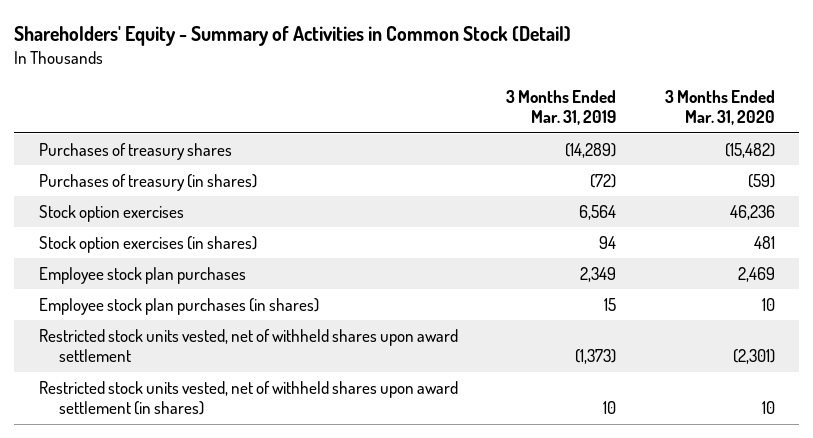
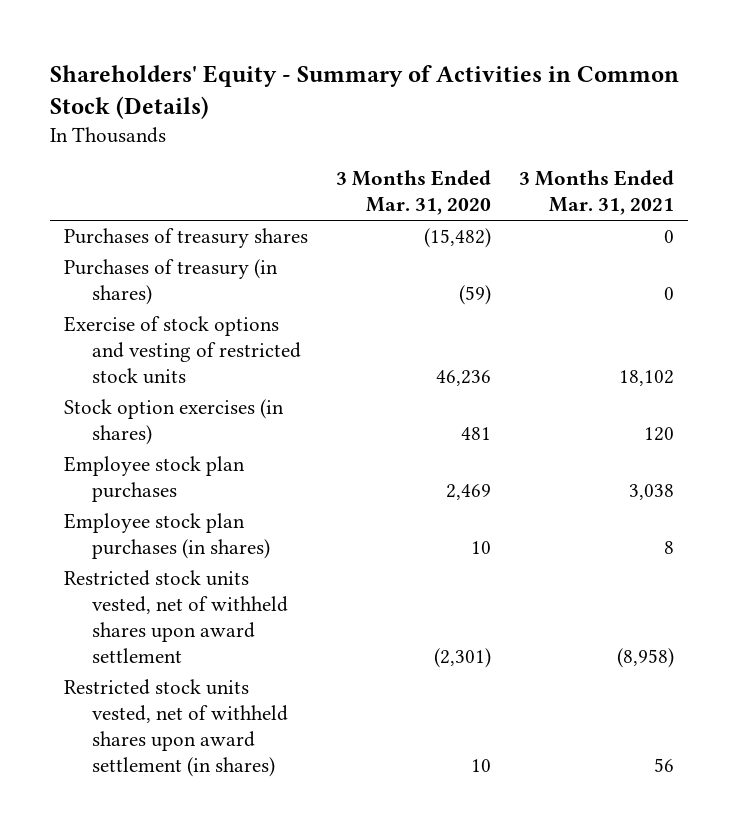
[14,25,572,46] Shareholders' Equity - Summary of Activities in Common Stock (Detail) -> [49,64,679,120] Shareholders' Equity - Summary of Activities in Common Stock (Details)
[506,89,617,126] 3 Months Ended Mar. 31, 2019 -> none
none -> [518,170,674,216] 3 Months Ended Mar. 31, 2021
[38,204,184,222] Stock option exercises -> [63,316,302,385] Exercise of stock options and vesting of restricted stock units

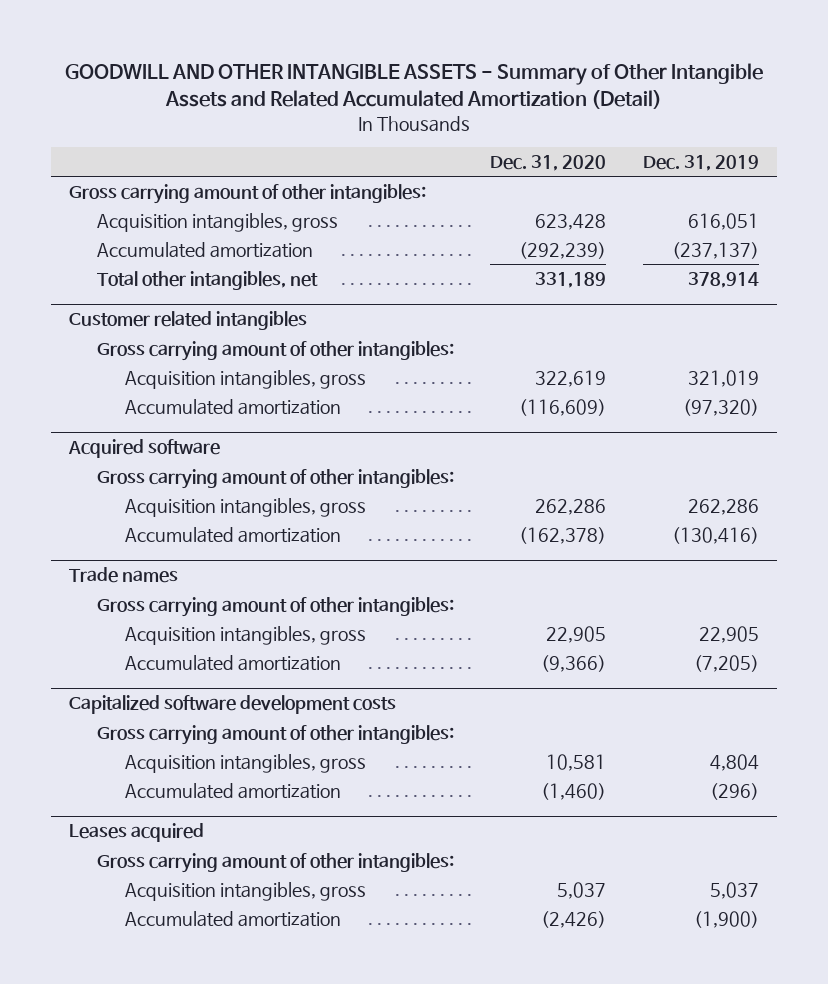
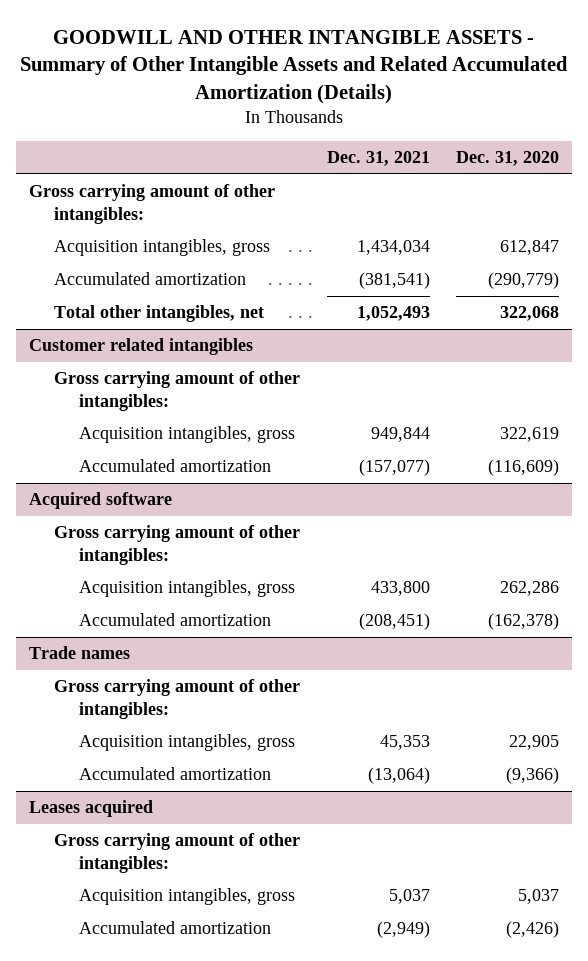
[64,62,763,109] GOODWILL AND OTHER INTANGIBLE ASSETS - Summary of Other Intangible Assets and Related Accumulated Amortization (Detail) -> [20,29,569,105] GOODWILL AND OTHER INTANGIBLE ASSETS - Summary of Other Intangible Assets and Related Accumulated Amortization (Details)
[642,155,759,172] Dec. 31, 2019 -> none
none -> [326,151,430,167] Dec. 31, 2021
[535,214,607,231] 623,428 -> [500,240,560,256] 612,847
[519,242,607,260] (292,239) -> [488,272,560,290] (290,779)
[535,272,607,289] 331,189 -> [500,306,560,322] 322,068
[69,695,397,715] Capitalized software development costs -> none
[97,725,455,746] Gross carrying amount of other intangibles: -> none
[125,754,367,774] Acquisition intangibles, gross -> none
[125,783,342,800] Accumulated amortization -> none

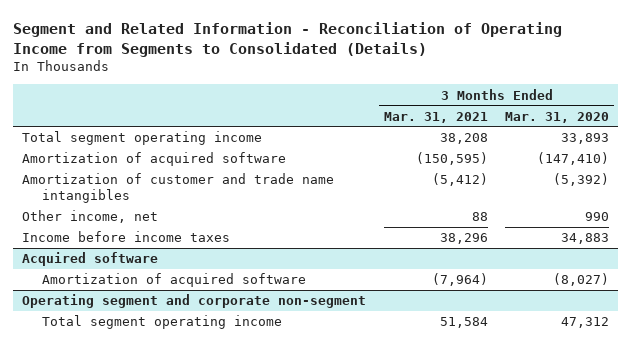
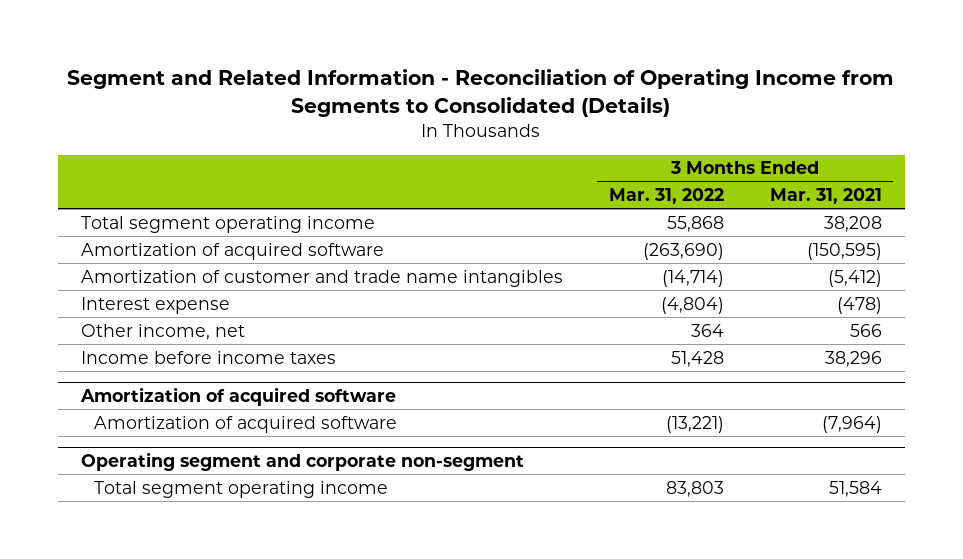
[505,111,610,123] Mar. 31, 2020 -> none
none -> [608,187,724,204] Mar. 31, 2022
none -> [80,296,230,314] Interest expense
[471,212,488,222] 88 -> [849,323,882,337] 566
[22,252,159,267] Acquired software -> [79,386,396,406] Amortization of acquired software

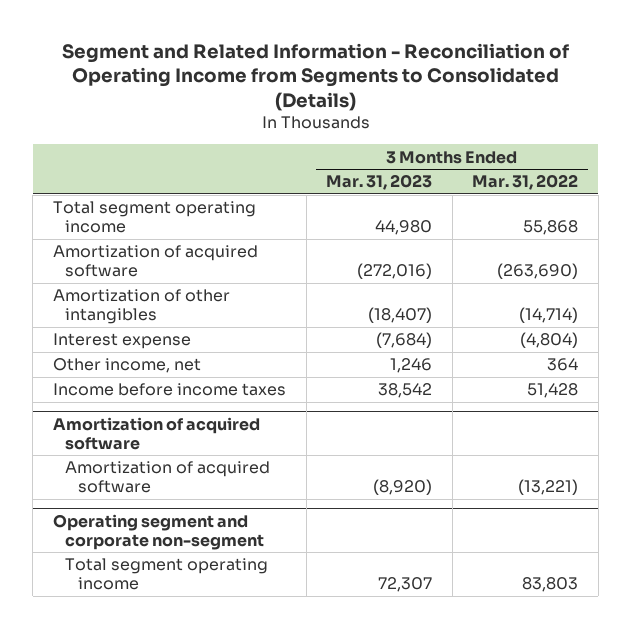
[769,187,882,204] Mar. 31, 2021 -> none
none -> [326,174,433,191] Mar. 31, 2023
[80,269,563,287] Amortization of customer and trade name intangibles -> [52,289,230,325] Amortization of other intangibles

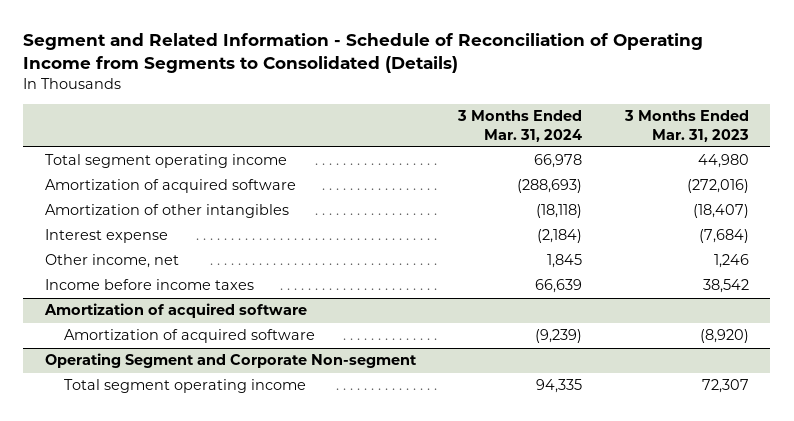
[61,42,569,111] Segment and Related Information - Reconciliation of Operating Income from Segments to Consolidated (Details) -> [23,33,704,73] Segment and Related Information - Schedule of Reconciliation of Operating Income from Segments to Consolidated (Details)
[472,174,579,191] Mar. 31, 2022 -> none
none -> [457,110,583,142] 3 Months Ended Mar. 31, 2024
[52,513,265,550] Operating segment and corporate non-segment -> [44,353,417,369] Operating Segment and Corporate Non-segment

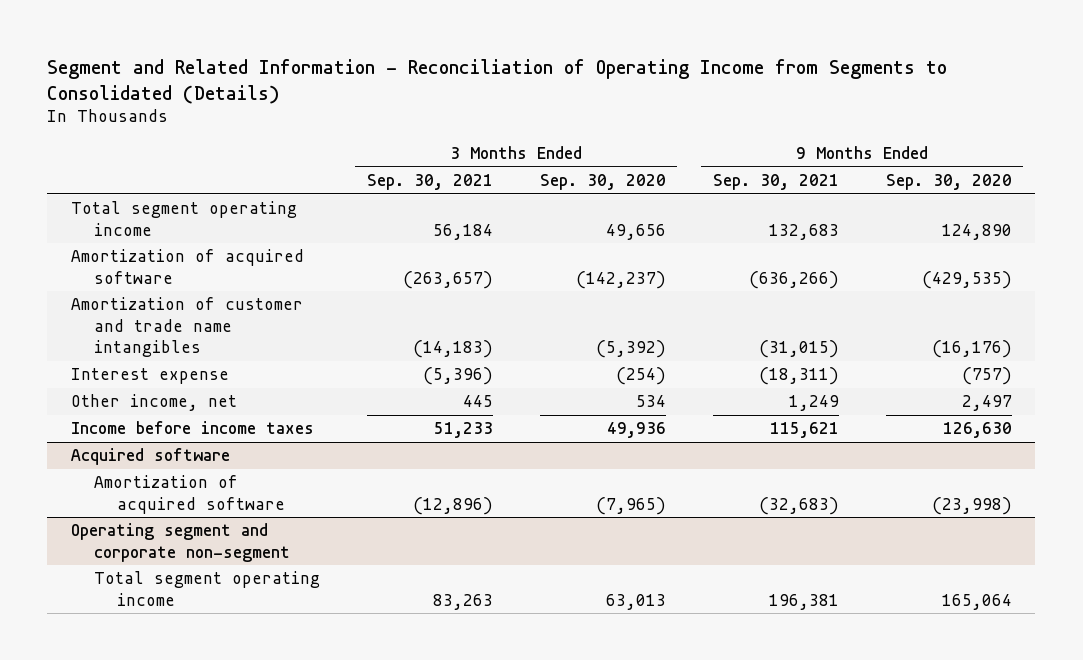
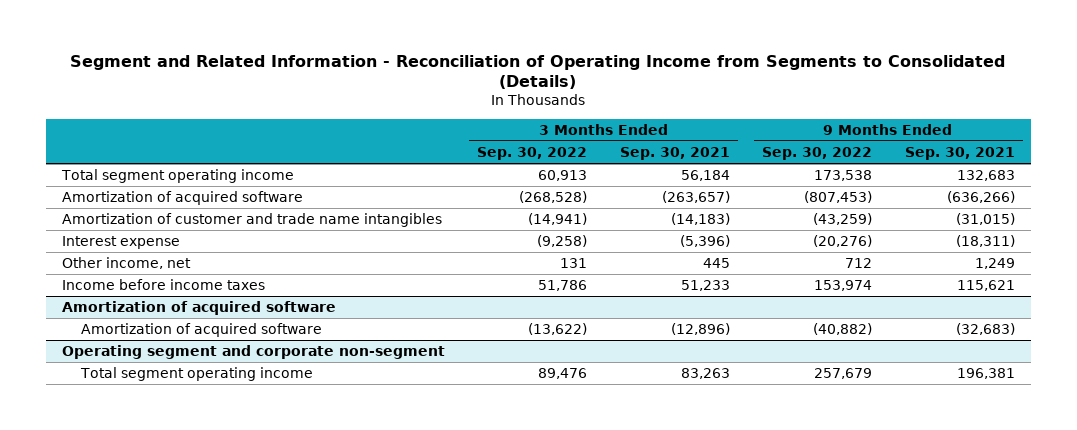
[539,173,666,190] Sep. 30, 2020 -> none
[885,173,1012,190] Sep. 30, 2020 -> none
none -> [477,146,588,160] Sep. 30, 2022
none -> [762,146,873,160] Sep. 30, 2022
[70,448,230,466] Acquired software -> [61,300,336,315] Amortization of acquired software

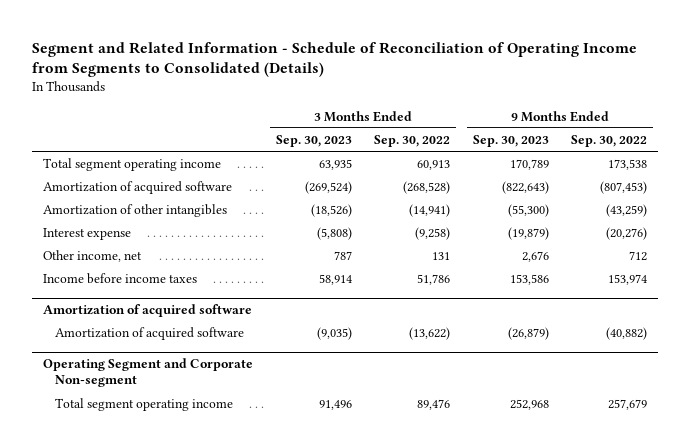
[70,54,1006,90] Segment and Related Information - Reconciliation of Operating Income from Segments to Consolidated (Details) -> [32,41,638,78] Segment and Related Information - Schedule of Reconciliation of Operating Income from Segments to Consolidated (Details)
[619,146,730,160] Sep. 30, 2021 -> none
[904,146,1015,160] Sep. 30, 2021 -> none
none -> [275,134,352,147] Sep. 30, 2023
none -> [472,134,549,147] Sep. 30, 2023
[61,212,442,227] Amortization of customer and trade name intangibles -> [43,204,228,218] Amortization of other intangibles
[61,344,445,359] Operating segment and corporate non-segment -> [43,358,254,388] Operating Segment and Corporate Non-segment

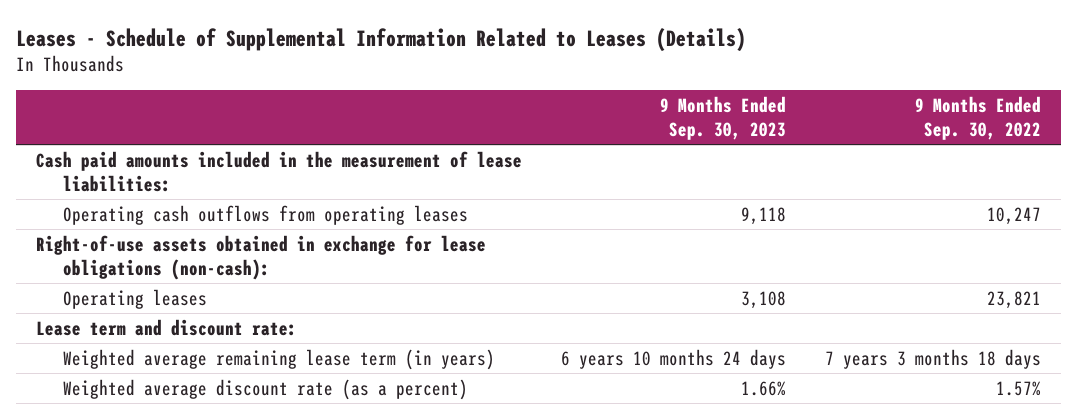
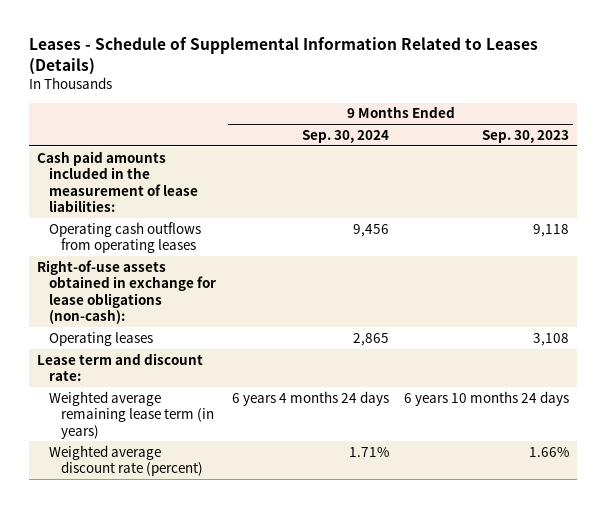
[915,96,1042,140] 9 Months Ended Sep. 30, 2022 -> none
none -> [301,130,389,144] Sep. 30, 2024
[62,378,468,400] Weighted average discount rate (as a percent) -> [49,444,204,477] Weighted average discount rate (percent)

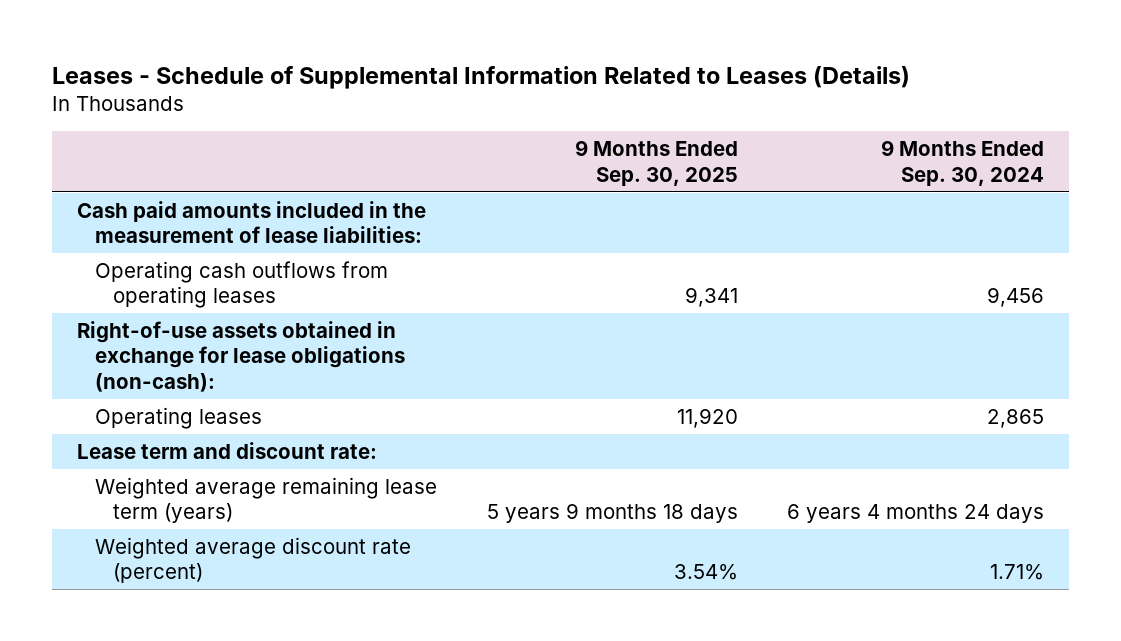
[482,130,570,144] Sep. 30, 2023 -> none
none -> [574,140,738,186] 9 Months Ended Sep. 30, 2025
[49,390,215,439] Weighted average remaining lease term (in years) -> [95,476,438,524] Weighted average remaining lease term (years)

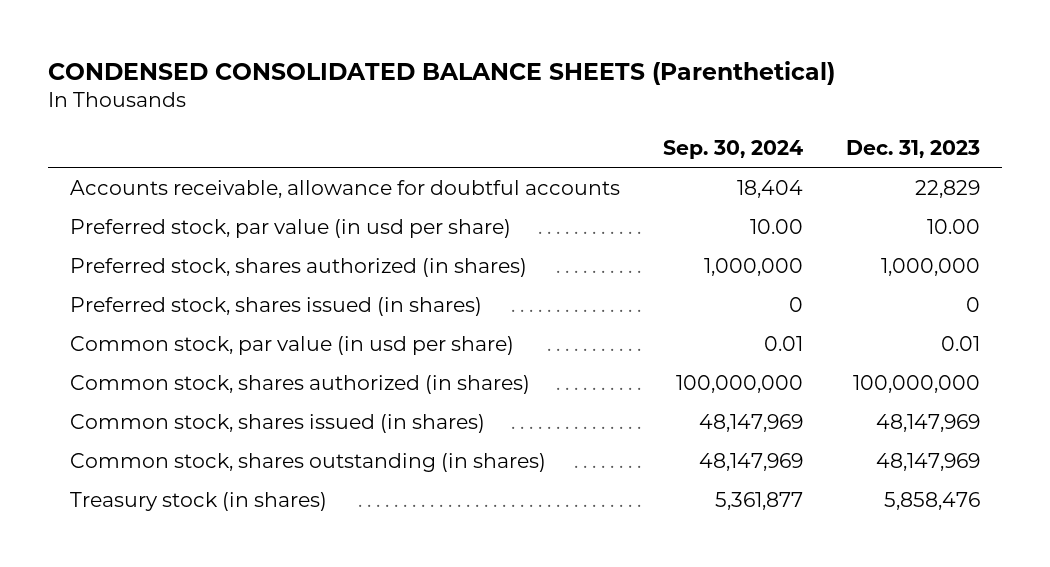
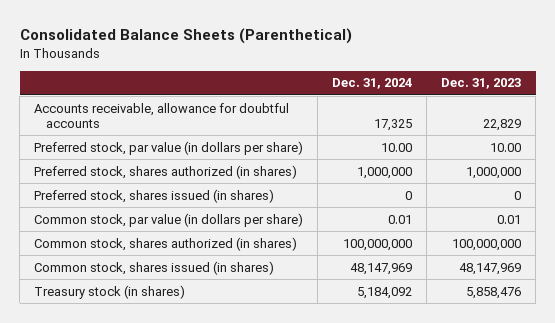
[47,60,835,85] CONDENSED CONSOLIDATED BALANCE SHEETS (Parenthetical) -> [19,27,352,44] Consolidated Balance Sheets (Parenthetical)
[663,139,804,159] Sep. 30, 2024 -> none
none -> [332,78,413,90] Dec. 31, 2024
[69,218,511,238] Preferred stock, par value (in usd per share) -> [34,140,304,155] Preferred stock, par value (in dollars per share)
[69,335,514,355] Common stock, par value (in usd per share) -> [34,212,304,227] Common stock, par value (in dollars per share)
[69,452,546,472] Common stock, shares outstanding (in shares) -> none

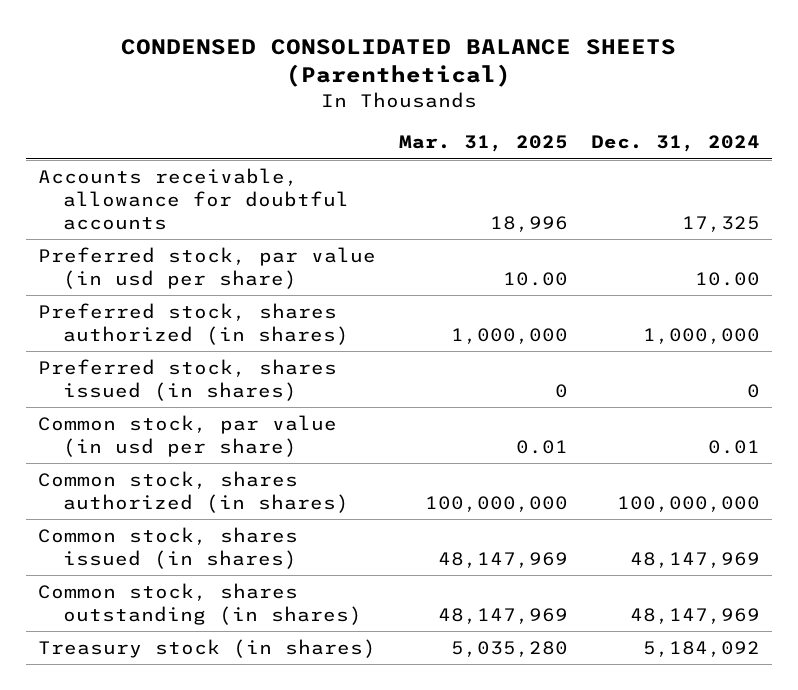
[19,27,352,44] Consolidated Balance Sheets (Parenthetical) -> [121,39,677,88] CONDENSED CONSOLIDATED BALANCE SHEETS (Parenthetical)
[441,78,522,90] Dec. 31, 2023 -> none
none -> [399,135,569,153] Mar. 31, 2025
[34,140,304,155] Preferred stock, par value (in dollars per share) -> [37,247,376,290] Preferred stock, par value (in usd per share)
[34,212,304,227] Common stock, par value (in dollars per share) -> [37,415,337,458] Common stock, par value (in usd per share)
none -> [37,583,363,626] Common stock, shares outstanding (in shares)

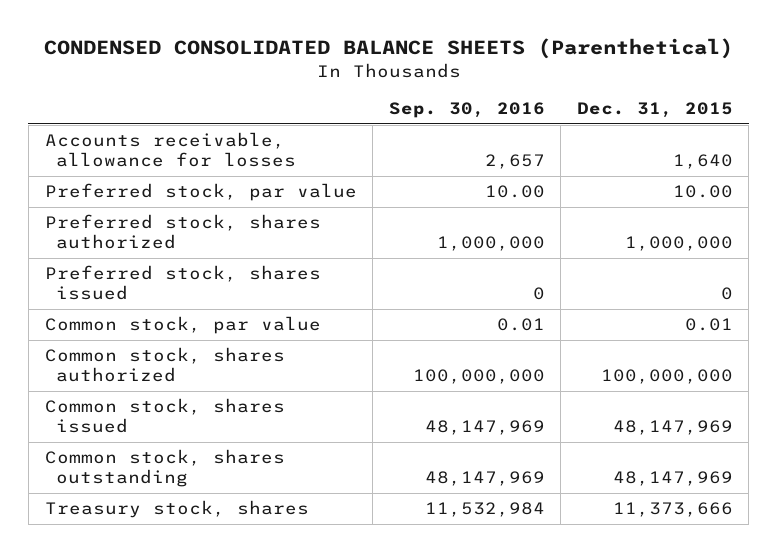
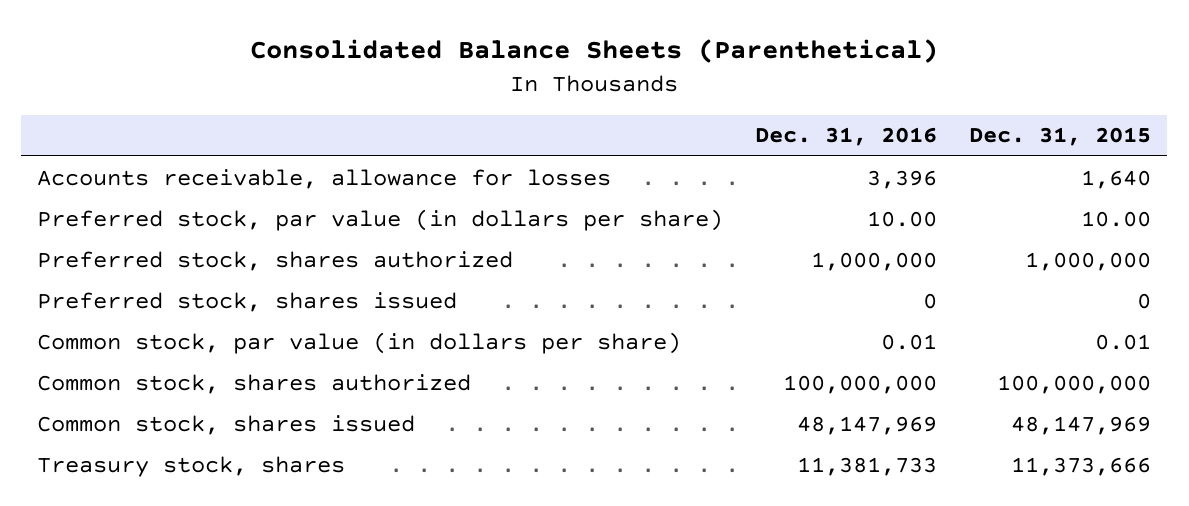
[43,38,733,60] CONDENSED CONSOLIDATED BALANCE SHEETS (Parenthetical) -> [250,39,939,64] Consolidated Balance Sheets (Parenthetical)
[388,102,545,119] Sep. 30, 2016 -> none
none -> [755,127,938,147] Dec. 31, 2016
[44,183,357,202] Preferred stock, par value -> [37,208,724,231] Preferred stock, par value (in dollars per share)
[44,316,321,335] Common stock, par value -> [37,331,682,354] Common stock, par value (in dollars per share)
[44,449,285,488] Common stock, shares outstanding -> none

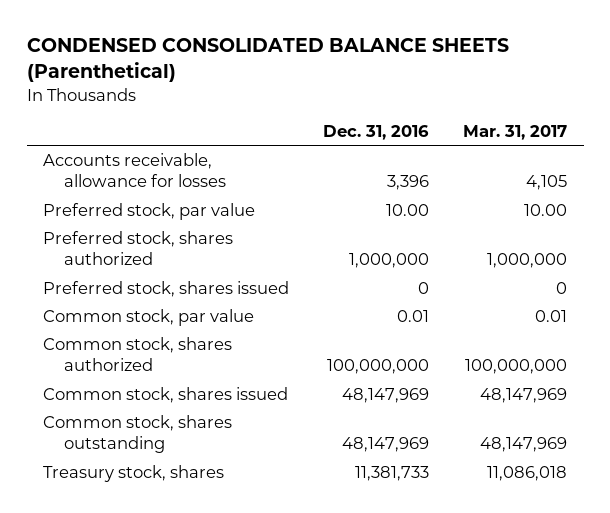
[250,39,939,64] Consolidated Balance Sheets (Parenthetical) -> [26,38,509,83] CONDENSED CONSOLIDATED BALANCE SHEETS (Parenthetical)
[969,127,1152,147] Dec. 31, 2015 -> none
none -> [462,125,567,141] Mar. 31, 2017
[37,208,724,231] Preferred stock, par value (in dollars per share) -> [43,202,256,220] Preferred stock, par value
[37,331,682,354] Common stock, par value (in dollars per share) -> [43,308,255,326] Common stock, par value
none -> [43,414,233,454] Common stock, shares outstanding

